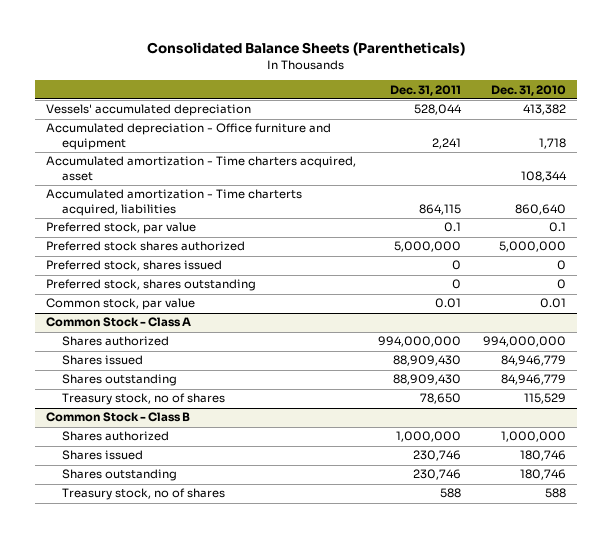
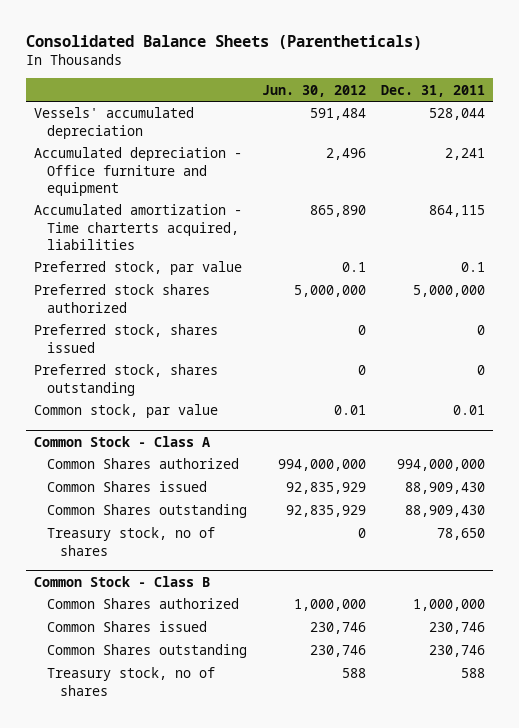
[491,84,567,96] Dec. 31, 2010 -> none
none -> [261,84,366,97] Jun. 30, 2012
[46,156,357,181] Accumulated amortization - Time charters acquired, asset -> none
[62,336,170,347] Shares authorized -> [46,458,239,470] Common Shares authorized
[62,355,144,366] Shares issued -> [46,481,207,493] Common Shares issued
[62,374,178,387] Shares outstanding -> [46,504,247,519] Common Shares outstanding
[62,431,170,442] Shares authorized -> [46,598,239,610] Common Shares authorized
[62,450,144,461] Shares issued -> [46,621,207,633] Common Shares issued
[62,469,178,482] Shares outstanding -> [46,644,247,659] Common Shares outstanding

